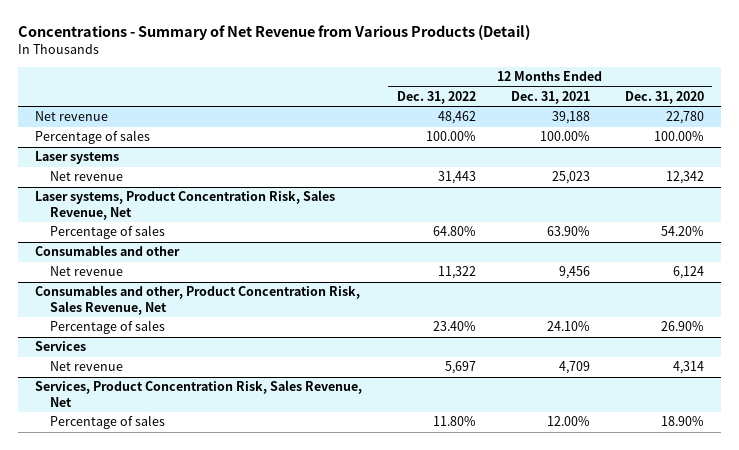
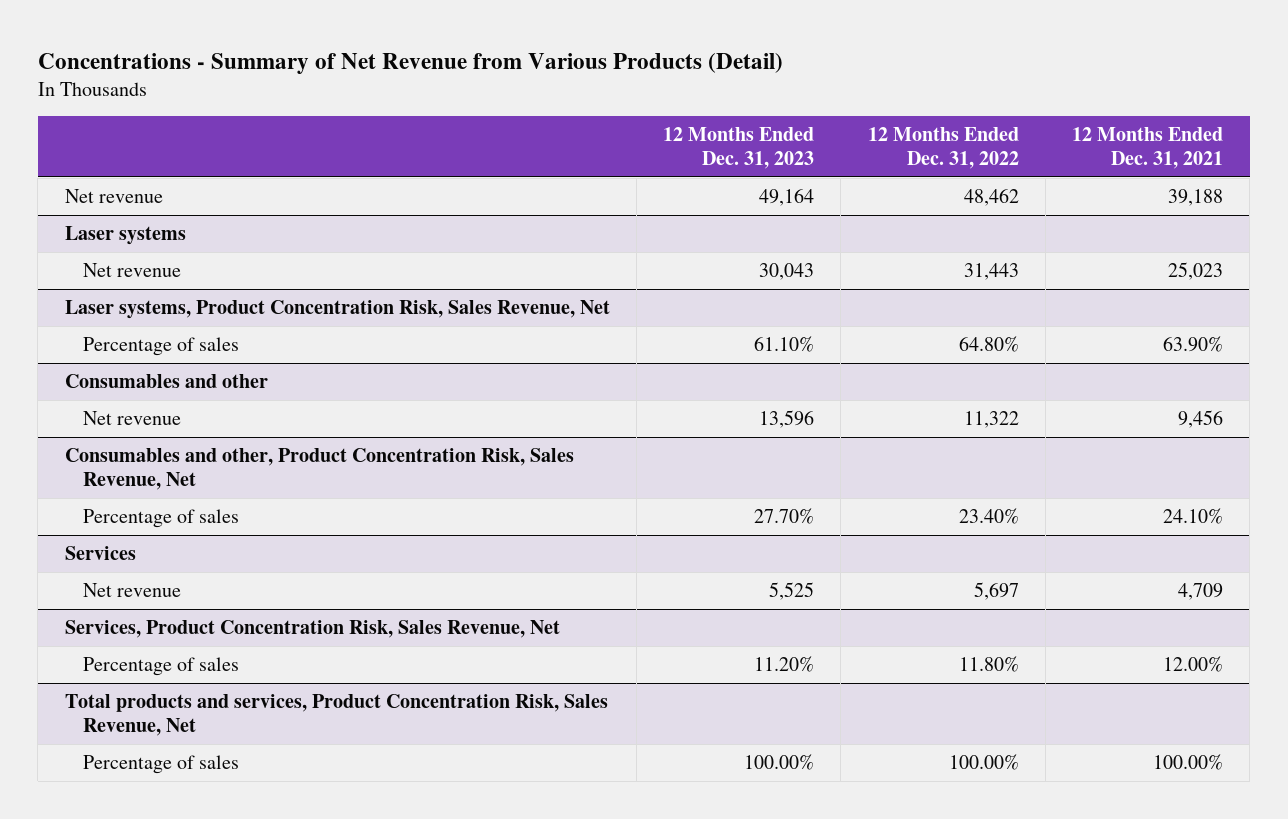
[624,90,704,104] Dec. 31, 2020 -> none
none -> [663,127,815,170] 12 Months Ended Dec. 31, 2023
[35,130,151,145] Percentage of sales -> none
none -> [64,694,608,736] Total products and services, Product Concentration Risk, Sales Revenue, Net
none -> [83,755,240,775] Percentage of sales

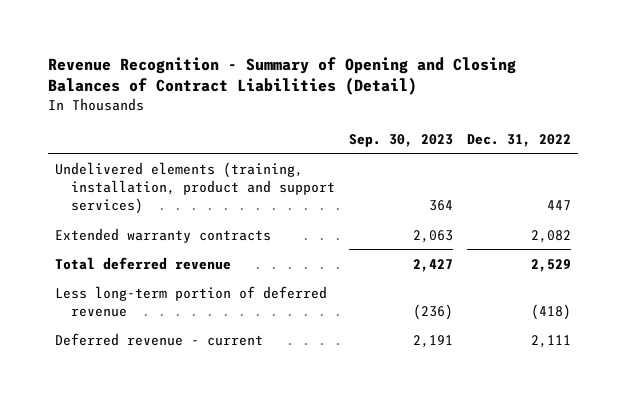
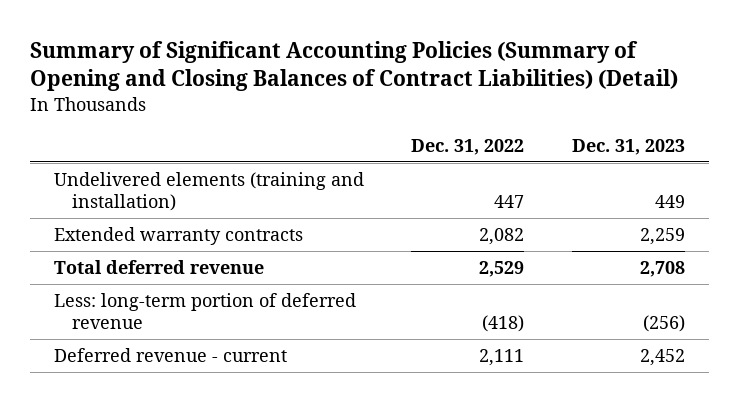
[47,56,516,96] Revenue Recognition - Summary of Opening and Closing Balances of Contract Liabilities (Detail) -> [29,40,678,92] Summary of Significant Accounting Policies (Summary of Opening and Closing Balances of Contract Liabilities) (Detail)
[348,133,453,147] Sep. 30, 2023 -> none
none -> [571,138,685,155] Dec. 31, 2023
[54,161,335,214] Undelivered elements (training, installation, product and support services) -> [53,172,364,212] Undelivered elements (training and installation)
[54,285,327,317] Less long-term portion of deferred revenue -> [53,293,356,330] Less: long-term portion of deferred revenue

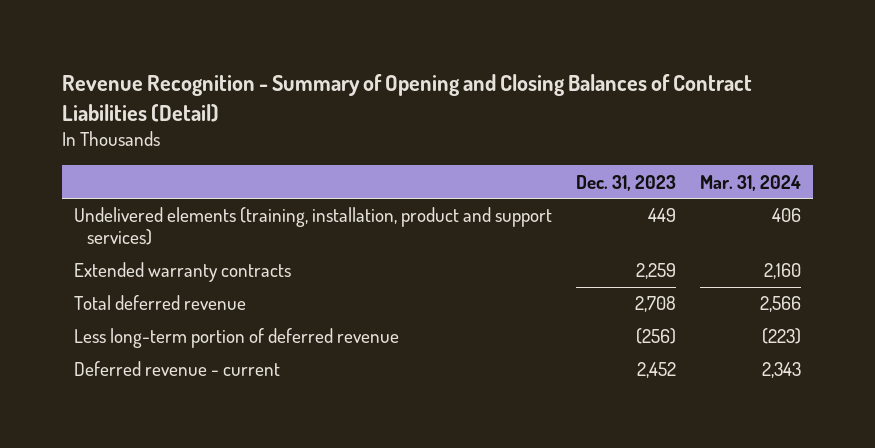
[29,40,678,92] Summary of Significant Accounting Policies (Summary of Opening and Closing Balances of Contract Liabilities) (Detail) -> [61,74,752,122] Revenue Recognition - Summary of Opening and Closing Balances of Contract Liabilities (Detail)
[411,138,525,155] Dec. 31, 2022 -> none
none -> [699,174,801,191] Mar. 31, 2024
[53,172,364,212] Undelivered elements (training and installation) -> [73,207,552,246] Undelivered elements (training, installation, product and support services)
[53,293,356,330] Less: long-term portion of deferred revenue -> [73,328,399,349] Less long-term portion of deferred revenue

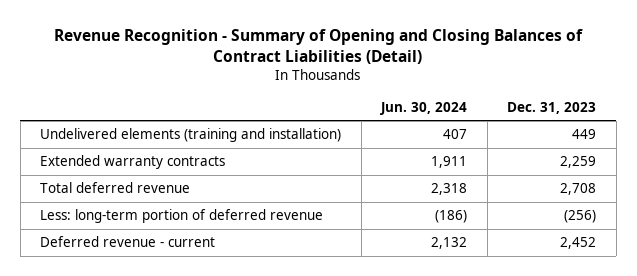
[699,174,801,191] Mar. 31, 2024 -> none
none -> [380,101,468,115] Jun. 30, 2024
[73,207,552,246] Undelivered elements (training, installation, product and support services) -> [40,128,342,143] Undelivered elements (training and installation)
[73,328,399,349] Less long-term portion of deferred revenue -> [40,209,324,224] Less: long-term portion of deferred revenue

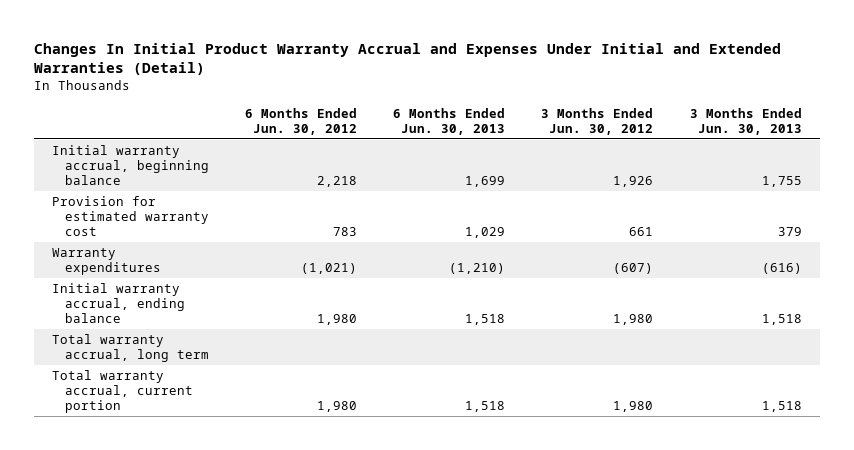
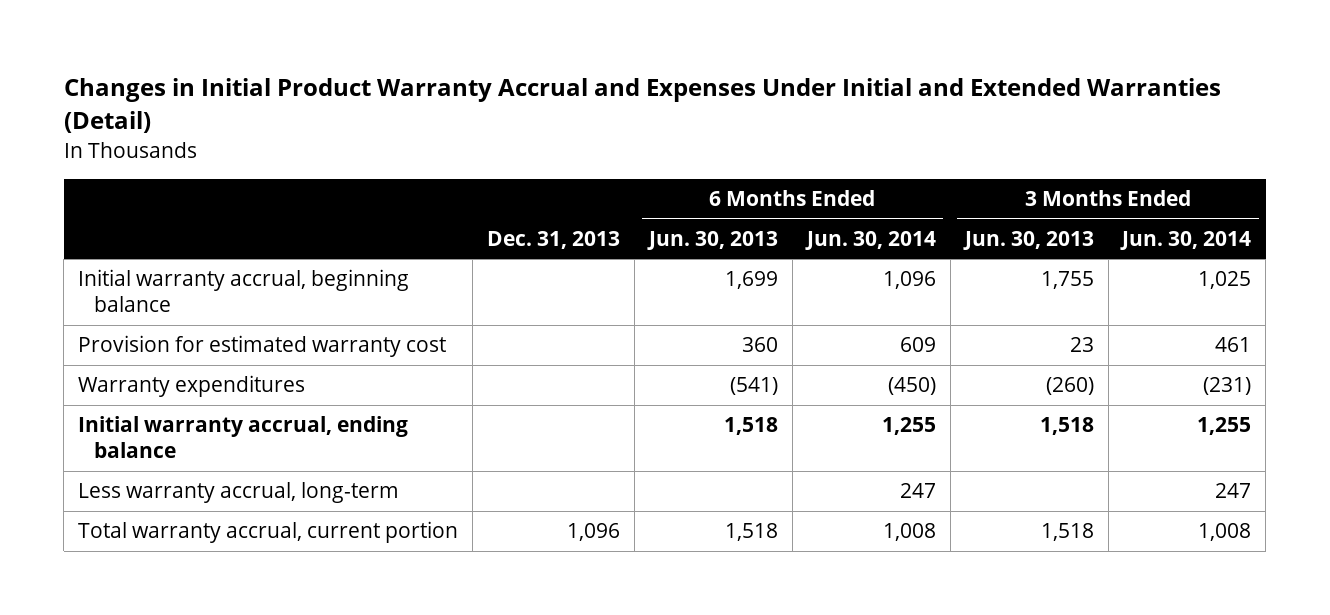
[33,42,781,76] Changes In Initial Product Warranty Accrual and Expenses Under Initial and Extended Warranties (Detail) -> [63,78,1221,134] Changes in Initial Product Warranty Accrual and Expenses Under Initial and Extended Warranties (Detail)
[244,107,357,136] 6 Months Ended Jun. 30, 2012 -> none
[541,107,654,136] 3 Months Ended Jun. 30, 2012 -> none
none -> [487,231,621,250] Dec. 31, 2013
none -> [804,231,936,251] Jun. 30, 2014
none -> [1120,231,1252,251] Jun. 30, 2014
[465,227,506,239] 1,029 -> [741,337,778,353] 360
[777,227,802,237] 379 -> [1069,337,1094,353] 23
[449,263,506,275] (1,210) -> [729,377,778,396] (541)
[761,263,802,275] (616) -> [1045,377,1094,396] (260)
[52,333,209,363] Total warranty accrual, long term -> [78,482,400,504] Less warranty accrual, long-term

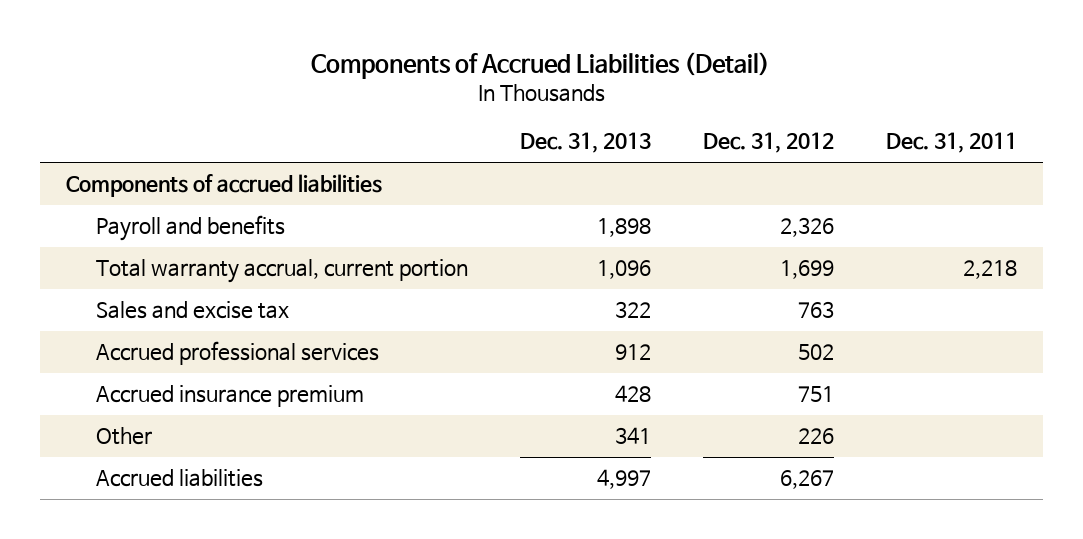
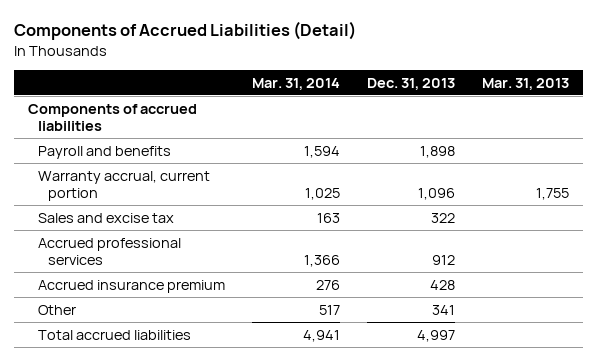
[702,132,834,154] Dec. 31, 2012 -> none
[885,132,1017,154] Dec. 31, 2011 -> none
none -> [252,77,341,90] Mar. 31, 2014
none -> [482,77,570,90] Mar. 31, 2013
[96,259,469,284] Total warranty accrual, current portion -> [38,170,211,202] Warranty accrual, current portion
[96,469,264,488] Accrued liabilities -> [38,329,192,340] Total accrued liabilities

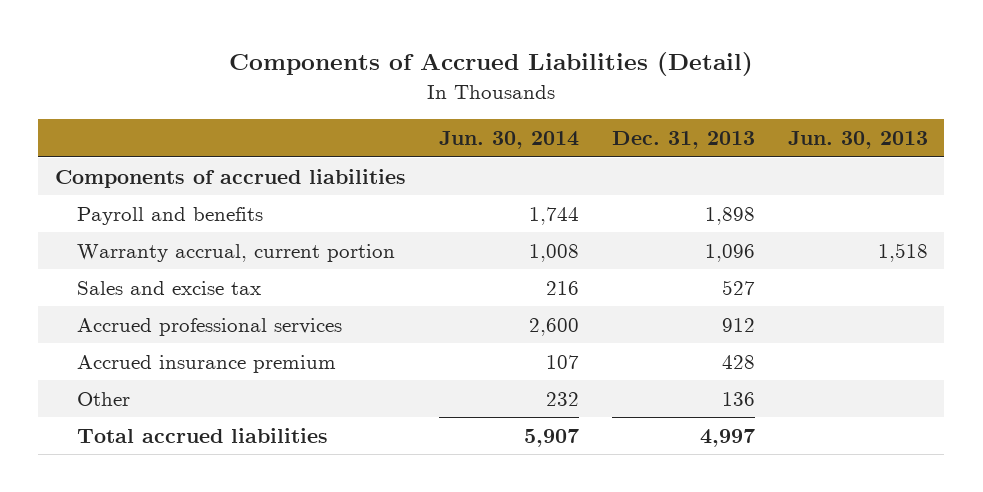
[252,77,341,90] Mar. 31, 2014 -> none
[482,77,570,90] Mar. 31, 2013 -> none
none -> [438,131,579,150] Jun. 30, 2014
none -> [787,131,928,150] Jun. 30, 2013
[431,212,456,223] 322 -> [721,279,755,295] 527
[432,304,456,315] 341 -> [721,391,755,406] 136

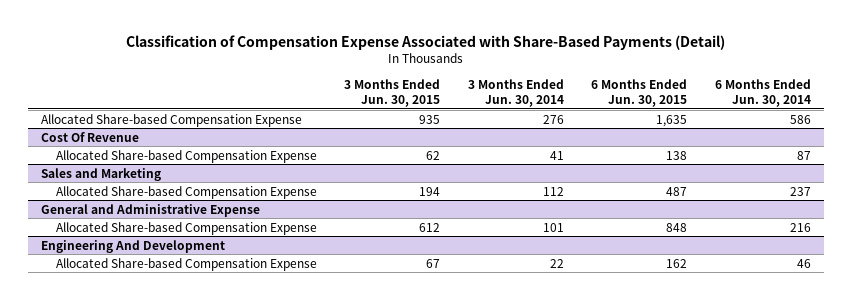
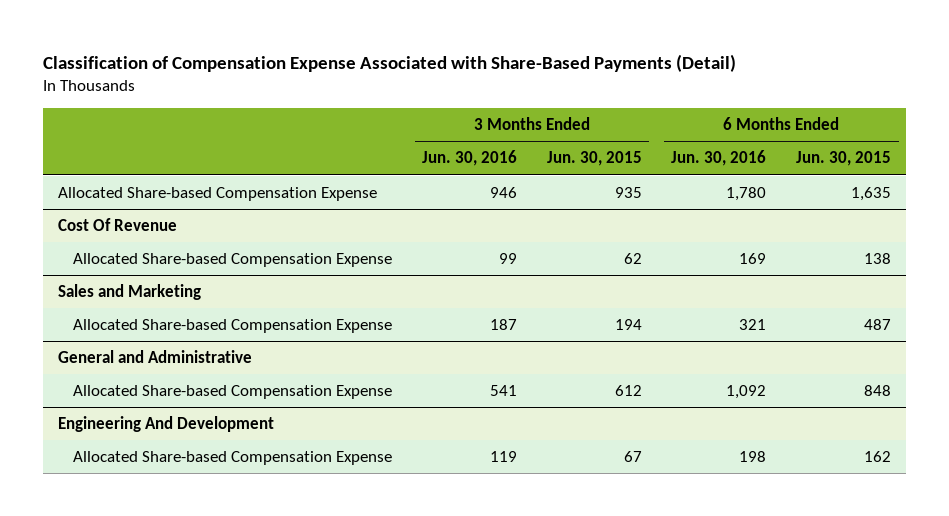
[467,79,564,107] 3 Months Ended Jun. 30, 2014 -> none
[714,79,811,107] 6 Months Ended Jun. 30, 2014 -> none
none -> [422,150,518,167] Jun. 30, 2016
none -> [671,150,767,167] Jun. 30, 2016
[41,203,261,217] General and Administrative Expense -> [57,350,252,364] General and Administrative

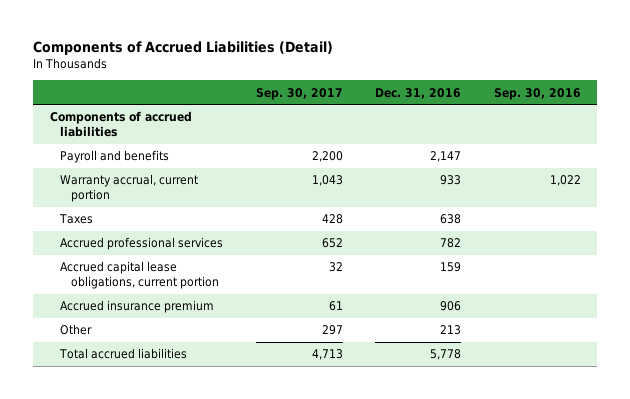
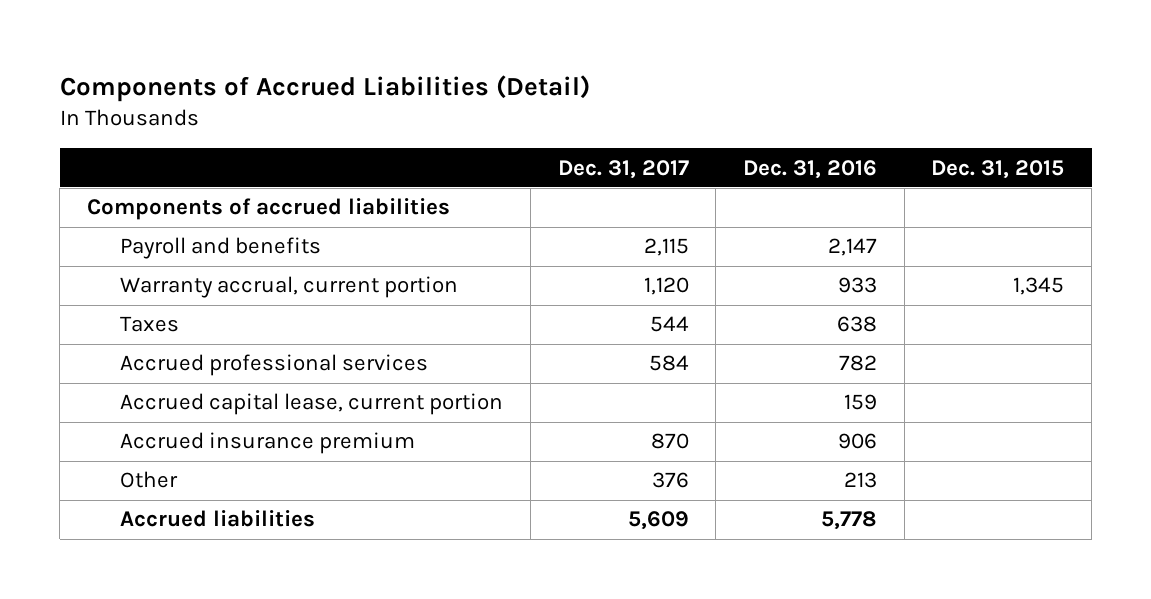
[255,87,343,100] Sep. 30, 2017 -> none
[493,87,581,100] Sep. 30, 2016 -> none
none -> [557,159,689,179] Dec. 31, 2017
none -> [931,159,1065,179] Dec. 31, 2015
[60,261,219,290] Accrued capital lease obligations, current portion -> [120,393,504,416] Accrued capital lease, current portion
[59,348,188,360] Total accrued liabilities -> [120,510,316,528] Accrued liabilities

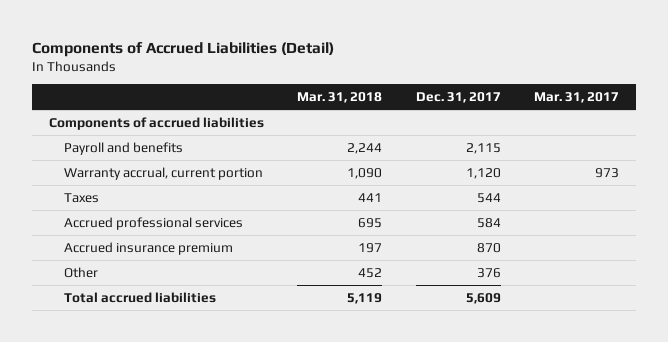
[742,159,877,179] Dec. 31, 2016 -> none
[931,159,1065,179] Dec. 31, 2015 -> none
none -> [297,92,383,104] Mar. 31, 2018
none -> [534,92,620,104] Mar. 31, 2017
[120,393,504,416] Accrued capital lease, current portion -> none
[120,510,316,528] Accrued liabilities -> [64,292,217,304] Total accrued liabilities

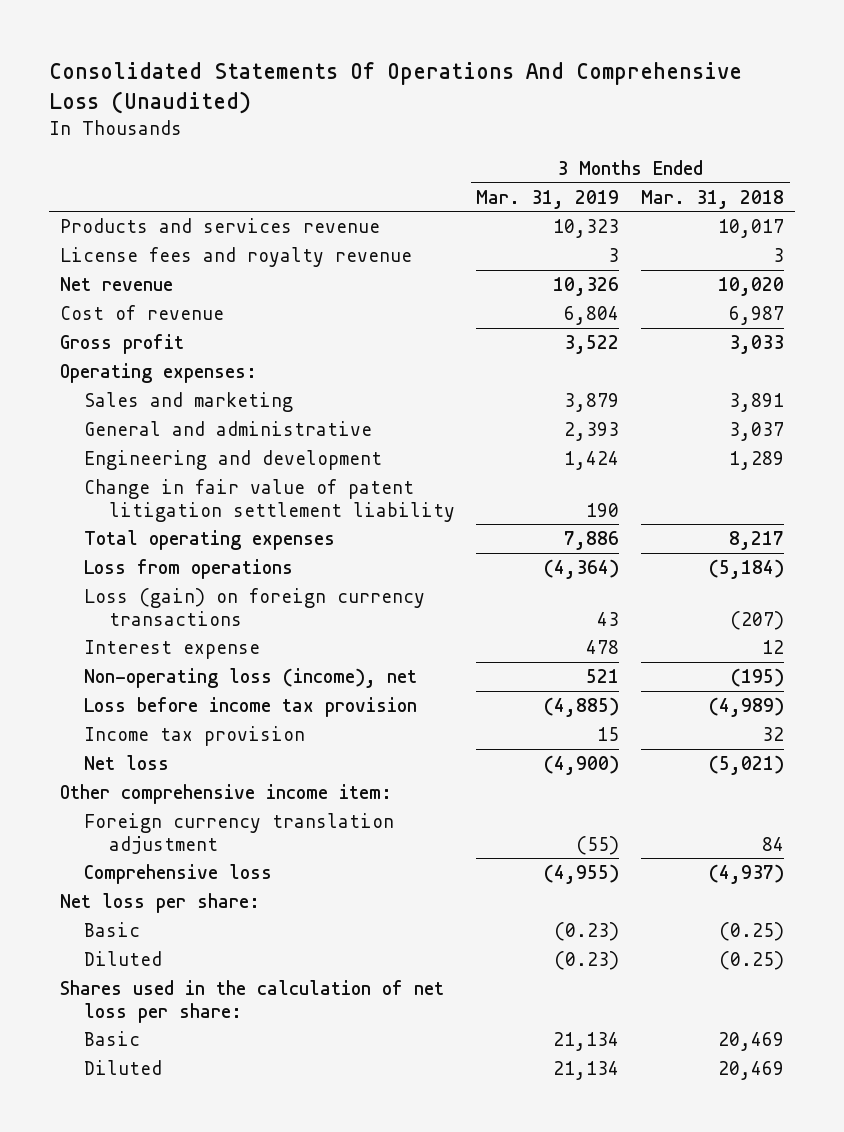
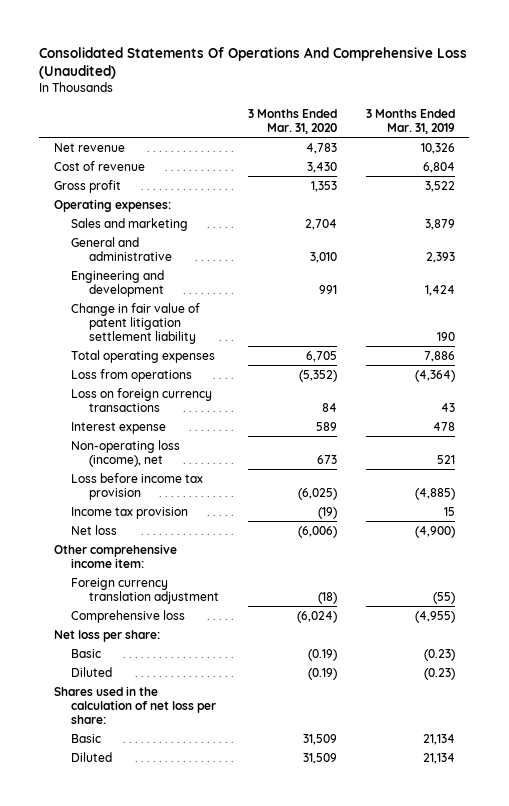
[641,189,785,209] Mar. 31, 2018 -> none
none -> [247,108,337,135] 3 Months Ended Mar. 31, 2020
[60,217,381,233] Products and services revenue -> none
[60,246,413,267] License fees and royalty revenue -> none
[84,587,426,626] Loss (gain) on foreign currency transactions -> [71,387,213,412] Loss on foreign currency transactions

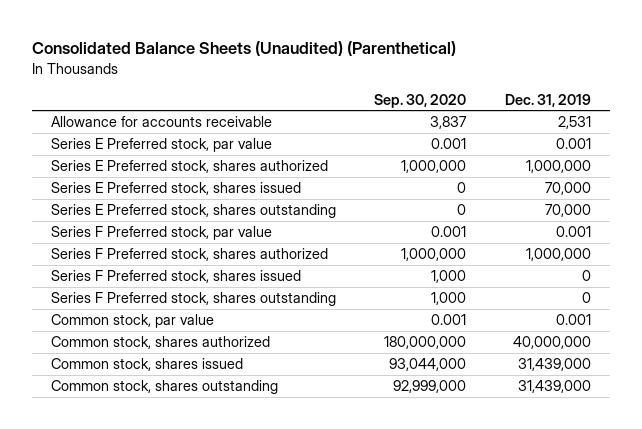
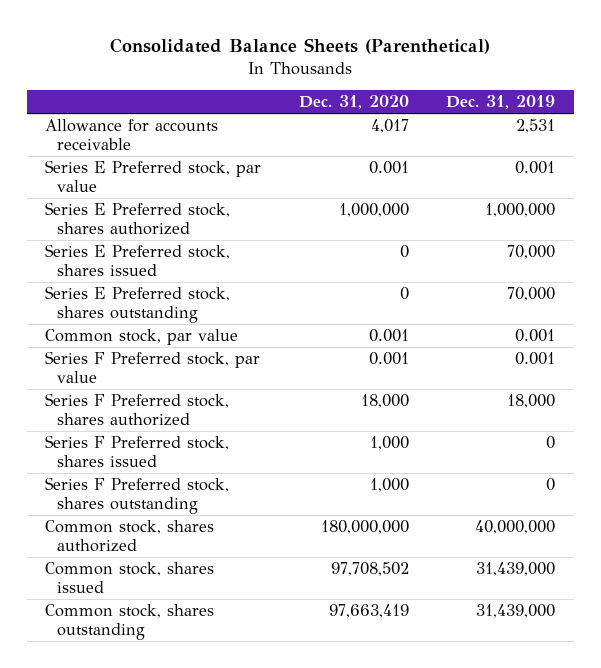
[31,41,456,57] Consolidated Balance Sheets (Unaudited) (Parenthetical) -> [110,37,491,54] Consolidated Balance Sheets (Parenthetical)
[374,93,467,108] Sep. 30, 2020 -> none
none -> [298,95,409,110] Dec. 31, 2020
[50,314,214,329] Common stock, par value -> [45,329,239,346] Common stock, par value
[525,248,591,262] 1,000,000 -> [507,394,556,409] 18,000

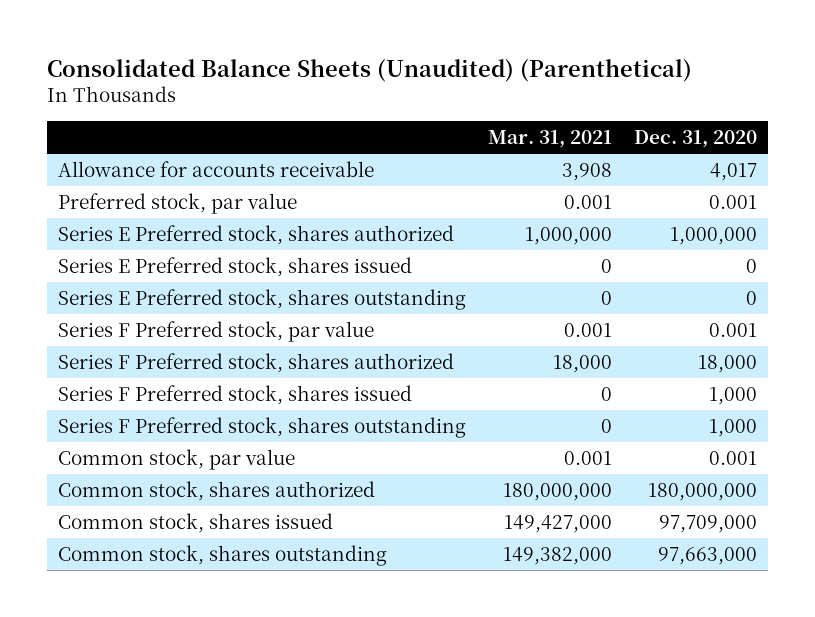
[110,37,491,54] Consolidated Balance Sheets (Parenthetical) -> [47,58,693,82] Consolidated Balance Sheets (Unaudited) (Parenthetical)
[446,95,556,110] Dec. 31, 2019 -> none
none -> [488,130,613,149] Mar. 31, 2021
[45,160,262,192] Series E Preferred stock, par value -> [58,192,298,214] Preferred stock, par value
[45,329,239,346] Common stock, par value -> [58,448,296,470] Common stock, par value
[330,562,409,577] 97,708,502 -> [659,514,758,533] 97,709,000
[328,604,409,619] 97,663,419 -> [658,546,758,565] 97,663,000

